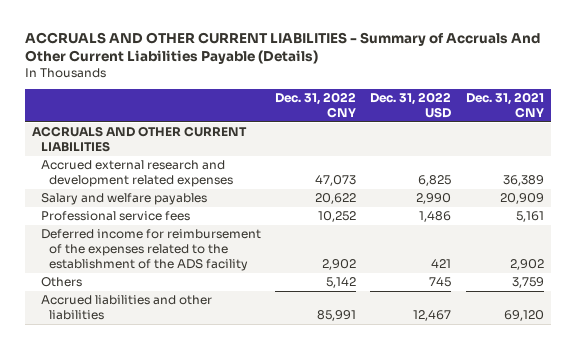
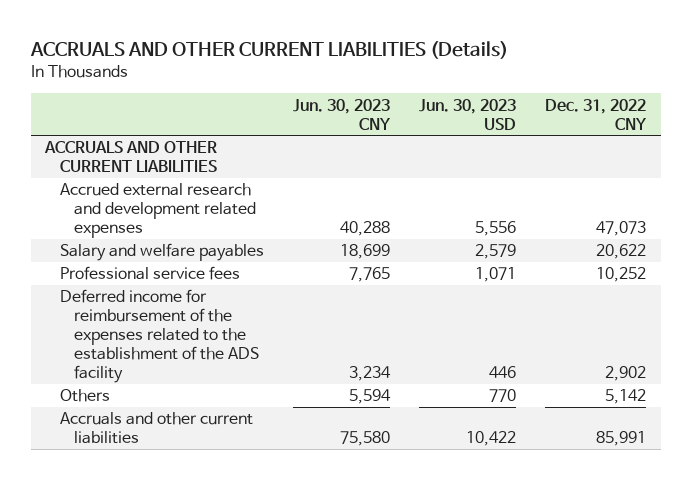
[24,31,540,65] ACCRUALS AND OTHER CURRENT LIABILITIES - Summary of Accruals And Other Current Liabilities Payable (Details) -> [29,40,508,59] ACCRUALS AND OTHER CURRENT LIABILITIES (Details)
[370,92,452,118] Dec. 31, 2022 USD -> none
[465,92,544,118] Dec. 31, 2021 CNY -> none
none -> [292,98,391,130] Jun. 30, 2023 CNY
none -> [419,98,517,130] Jun. 30, 2023 USD
[40,295,212,321] Accrued liabilities and other liabilities -> [59,412,253,445] Accruals and other current liabilities

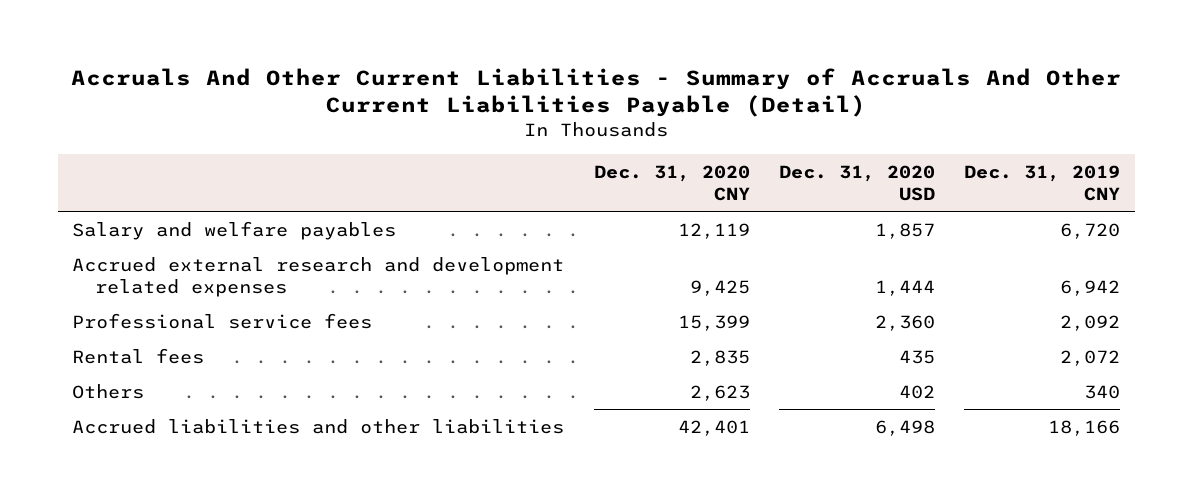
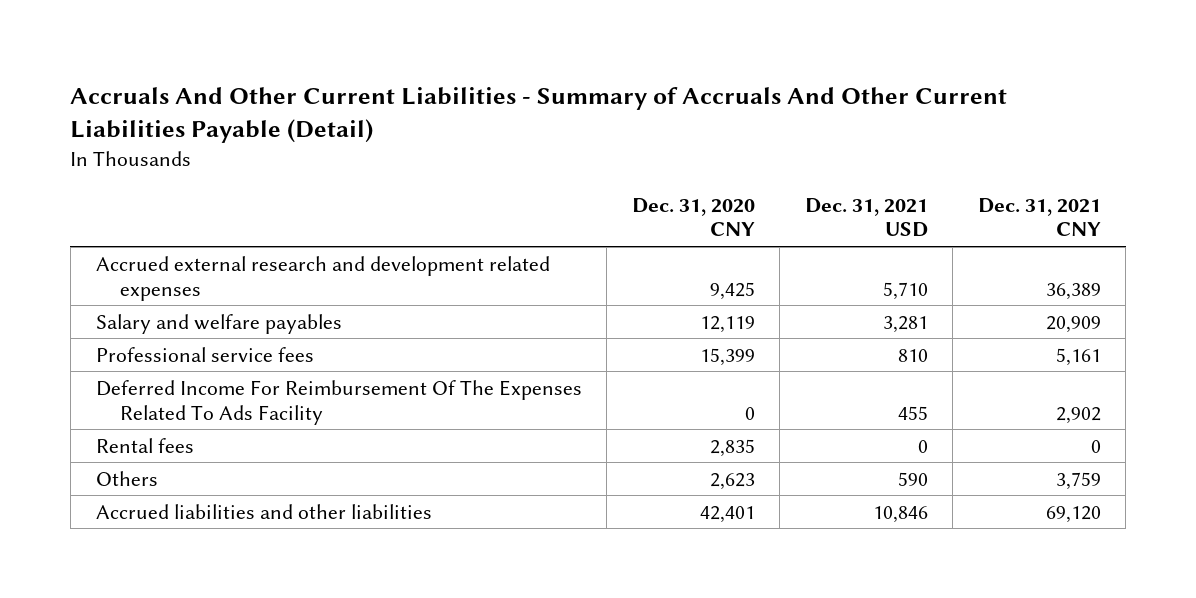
[779,164,936,201] Dec. 31, 2020 USD -> none
[964,164,1121,201] Dec. 31, 2019 CNY -> none
none -> [804,197,928,238] Dec. 31, 2021 USD
none -> [977,197,1101,237] Dec. 31, 2021 CNY
[72,220,397,240] Salary and welfare payables -> [95,313,342,334] Salary and welfare payables
none -> [95,379,582,425] Deferred Income For Reimbursement Of The Expenses Related To Ads Facility

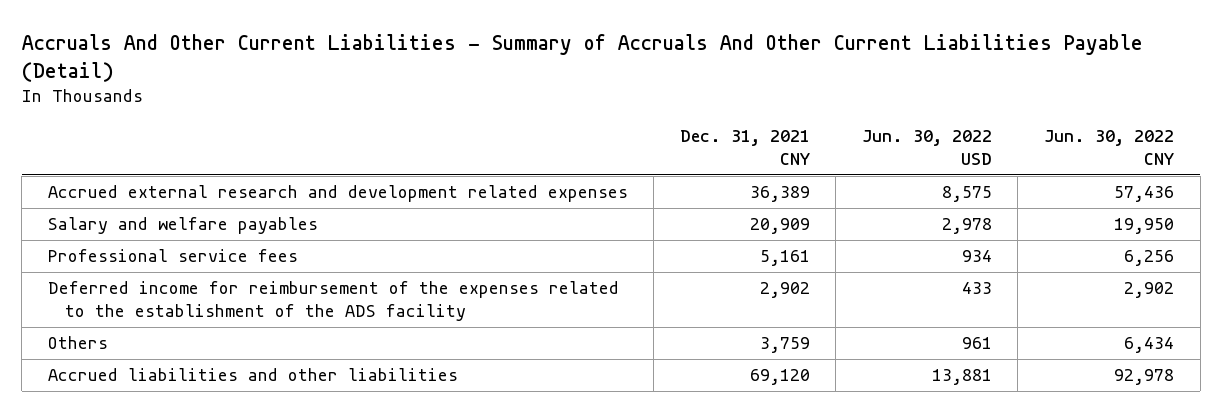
[631,197,755,237] Dec. 31, 2020 CNY -> none
[804,197,928,238] Dec. 31, 2021 USD -> none
none -> [861,129,992,165] Jun. 30, 2022 USD
none -> [1043,129,1174,165] Jun. 30, 2022 CNY
[95,437,194,453] Rental fees -> none
[95,379,582,425] Deferred Income For Reimbursement Of The Expenses Related To Ads Facility -> [47,281,619,322] Deferred income for reimbursement of the expenses related to the establishment of the ADS facility

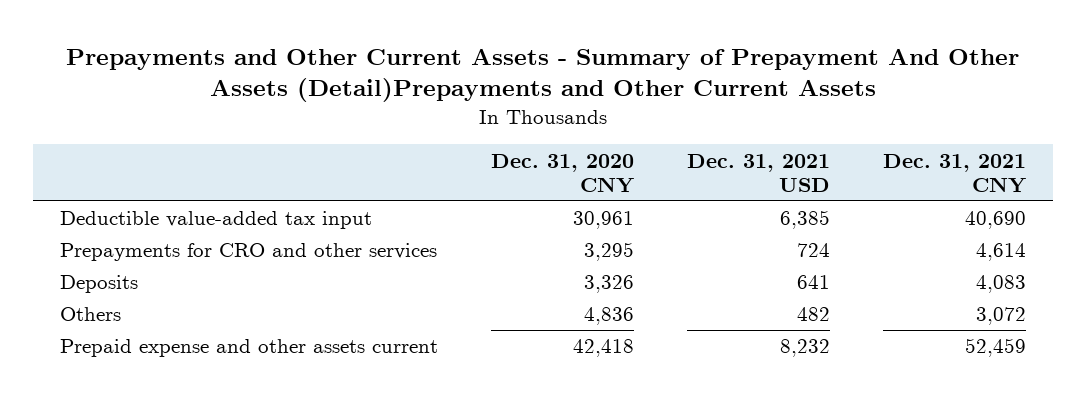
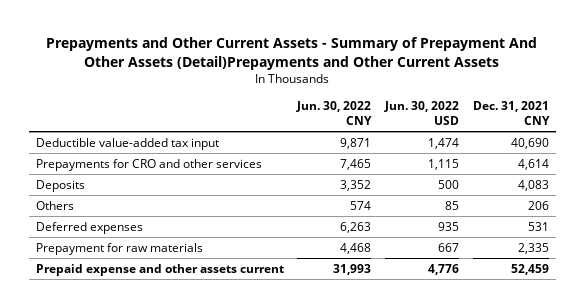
[490,153,634,193] Dec. 31, 2020 CNY -> none
[686,153,830,192] Dec. 31, 2021 USD -> none
none -> [296,101,373,126] Jun. 30, 2022 CNY
none -> [384,101,460,126] Jun. 30, 2022 USD
[976,307,1027,326] 3,072 -> [527,200,549,210] 206
none -> [35,221,143,234] Deferred expenses
none -> [35,242,203,255] Prepayment for raw materials

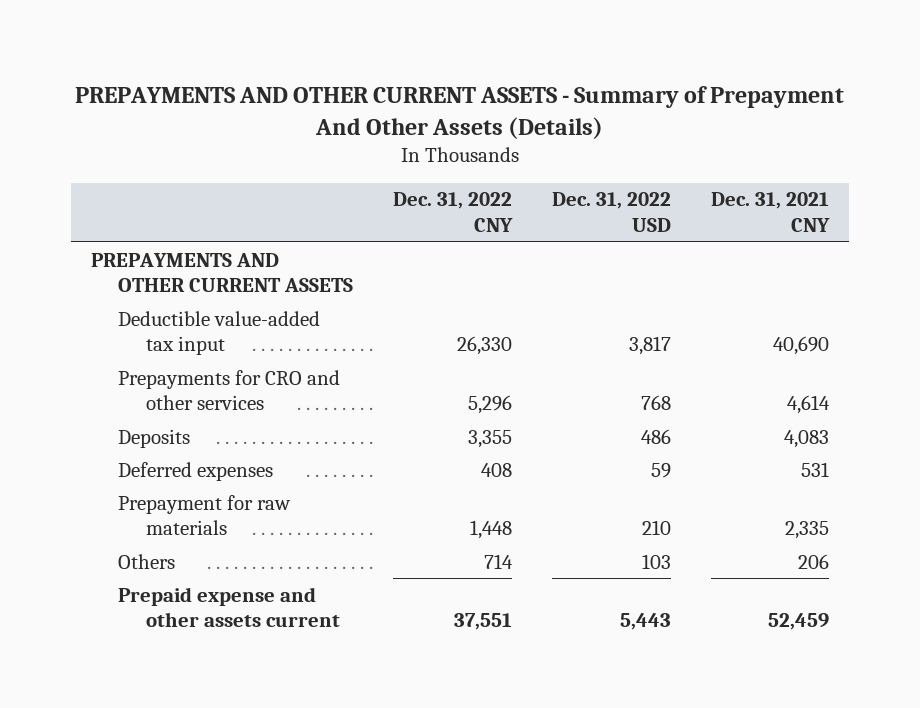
[46,36,538,70] Prepayments and Other Current Assets - Summary of Prepayment And Other Assets (Detail)Prepayments and Other Current Assets -> [74,85,844,139] PREPAYMENTS AND OTHER CURRENT ASSETS - Summary of Prepayment And Other Assets (Details)
[296,101,373,126] Jun. 30, 2022 CNY -> none
[384,101,460,126] Jun. 30, 2022 USD -> none
none -> [393,192,514,232] Dec. 31, 2022 CNY
none -> [552,192,672,232] Dec. 31, 2022 USD
none -> [90,252,354,293] PREPAYMENTS AND OTHER CURRENT ASSETS
[35,200,74,210] Others -> [118,553,176,569] Others

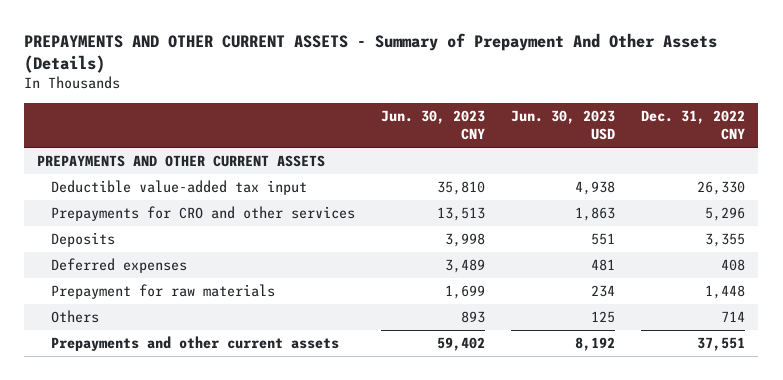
[552,192,672,232] Dec. 31, 2022 USD -> none
[710,192,830,232] Dec. 31, 2021 CNY -> none
none -> [381,109,486,140] Jun. 30, 2023 CNY
none -> [511,109,616,140] Jun. 30, 2023 USD
[118,586,340,628] Prepaid expense and other assets current -> [50,336,339,352] Prepayments and other current assets

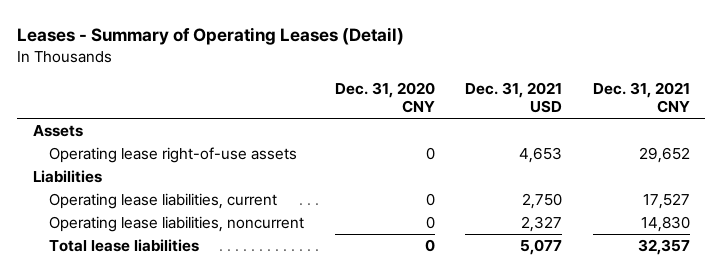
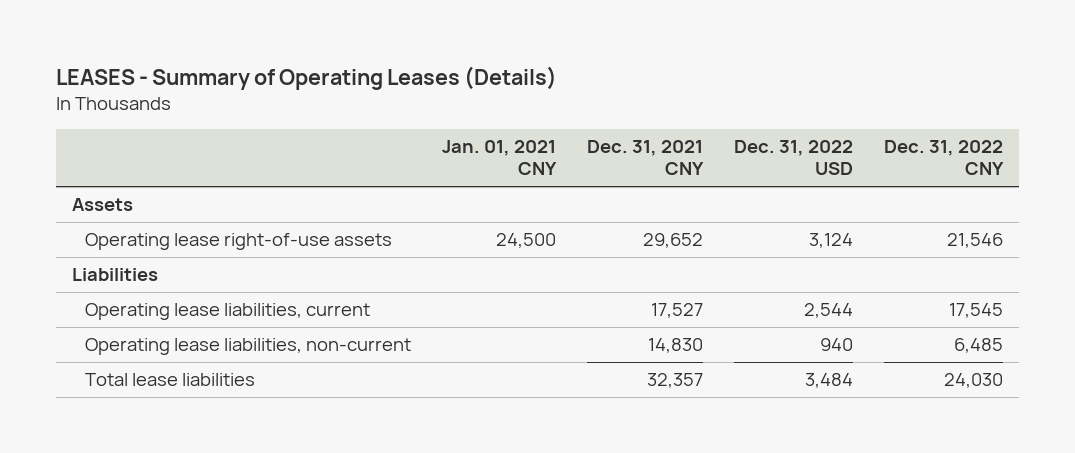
[17,27,405,46] Leases - Summary of Operating Leases (Detail) -> [56,66,558,91] LEASES - Summary of Operating Leases (Details)
[334,81,435,114] Dec. 31, 2020 CNY -> none
[465,81,563,114] Dec. 31, 2021 USD -> none
none -> [441,139,557,176] Jan. 01, 2021 CNY
none -> [734,139,854,176] Dec. 31, 2022 USD
none -> [884,139,1005,176] Dec. 31, 2022 CNY
[49,215,305,232] Operating lease liabilities, noncurrent -> [84,338,411,356] Operating lease liabilities, non-current

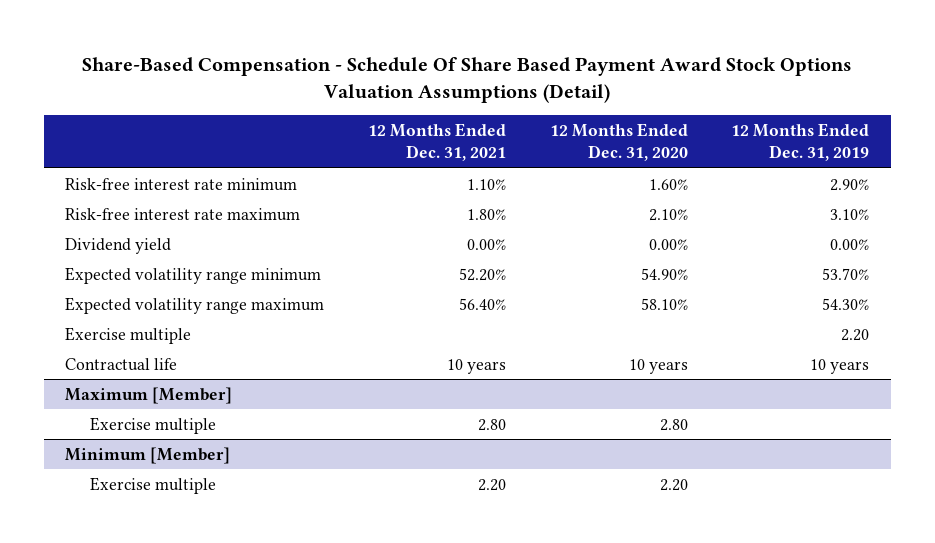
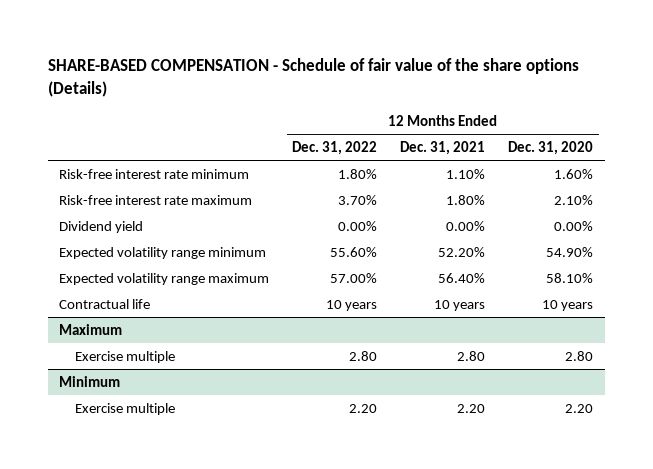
[82,56,853,103] Share-Based Compensation - Schedule Of Share Based Payment Award Stock Options Valuation Assumptions (Detail) -> [47,57,579,97] SHARE-BASED COMPENSATION - Schedule of fair value of the share options (Details)
[731,123,870,162] 12 Months Ended Dec. 31, 2019 -> none
none -> [292,141,378,156] Dec. 31, 2022
[65,326,192,344] Exercise multiple -> none
[65,386,233,404] Maximum [Member] -> [59,323,123,335] Maximum
[65,446,231,464] Minimum [Member] -> [59,375,121,387] Minimum

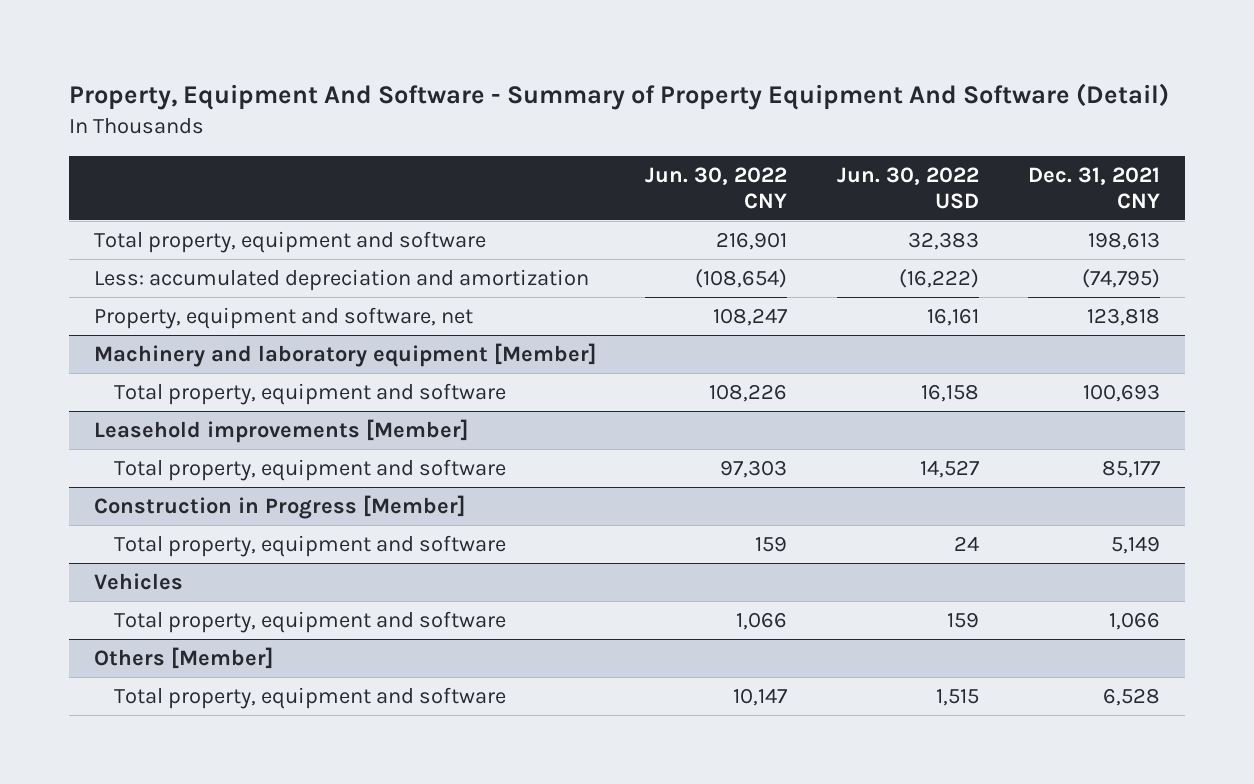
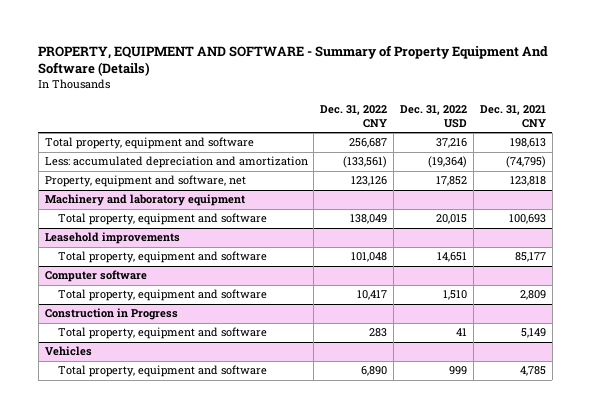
[68,83,1169,111] Property, Equipment And Software - Summary of Property Equipment And Software (Detail) -> [38,44,549,76] PROPERTY, EQUIPMENT AND SOFTWARE - Summary of Property Equipment And Software (Details)
[645,166,788,209] Jun. 30, 2022 CNY -> none
[836,166,979,209] Jun. 30, 2022 USD -> none
none -> [320,104,388,129] Dec. 31, 2022 CNY
none -> [400,104,468,129] Dec. 31, 2022 USD
[93,343,596,368] Machinery and laboratory equipment [Member] -> [44,194,245,207] Machinery and laboratory equipment
[93,419,468,444] Leasehold improvements [Member] -> [44,232,180,245] Leasehold improvements
none -> [44,270,147,283] Computer software
none -> [57,289,267,302] Total property, equipment and software
[93,495,465,520] Construction in Progress [Member] -> [44,308,178,321] Construction in Progress
[93,647,273,670] Others [Member] -> none
[113,687,506,710] Total property, equipment and software -> none
[1109,612,1161,631] 1,066 -> [519,366,546,377] 4,785

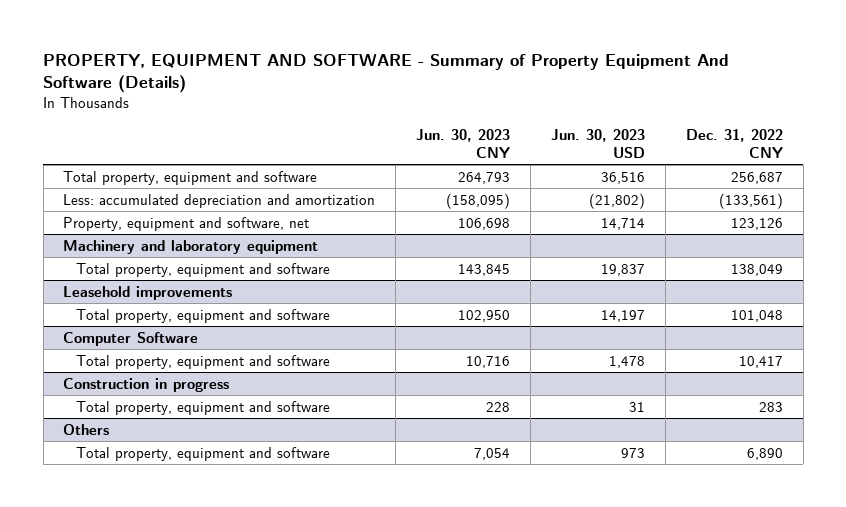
[400,104,468,129] Dec. 31, 2022 USD -> none
[479,104,546,129] Dec. 31, 2021 CNY -> none
none -> [416,128,511,158] Jun. 30, 2023 CNY
none -> [551,128,646,158] Jun. 30, 2023 USD
[44,270,147,283] Computer software -> [63,331,199,346] Computer Software
[44,308,178,321] Construction in Progress -> [63,377,230,392] Construction in progress
[44,346,92,357] Vehicles -> none
none -> [63,423,110,435] Others

